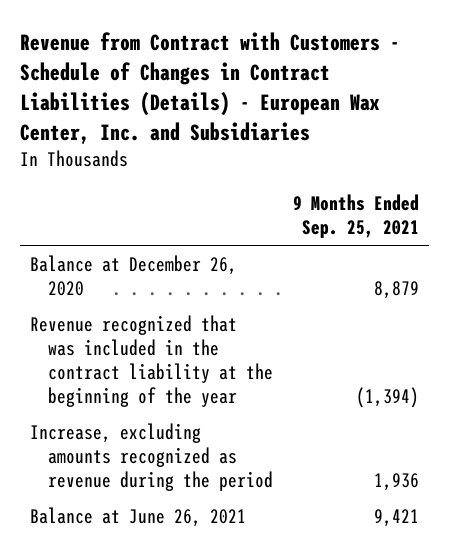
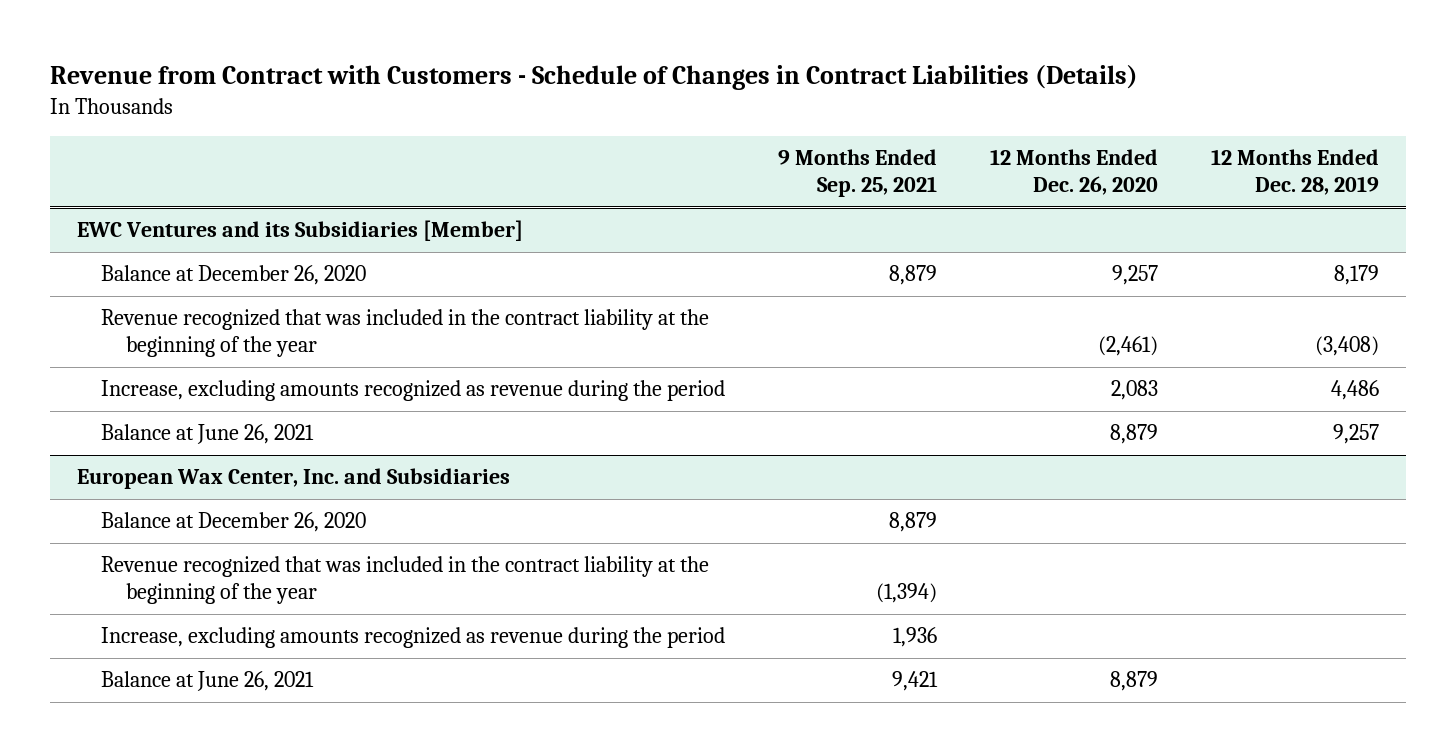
[20,31,401,144] Revenue from Contract with Customers - Schedule of Changes in Contract Liabilities (Details) - European Wax Center, Inc. and Subsidiaries -> [50,65,1139,91] Revenue from Contract with Customers - Schedule of Changes in Contract Liabilities (Details)
none -> [990,149,1159,196] 12 Months Ended Dec. 26, 2020
none -> [1211,149,1380,196] 12 Months Ended Dec. 28, 2019
none -> [76,220,523,242] EWC Ventures and its Subsidiaries [Member]
none -> [101,309,710,358] Revenue recognized that was included in the contract liability at the beginning of the year
none -> [101,380,726,402] Increase, excluding amounts recognized as revenue during the period
none -> [101,424,315,445] Balance at June 26, 2021
none -> [76,468,510,490] European Wax Center, Inc. and Subsidiaries
none -> [101,512,367,533] Balance at December 26, 2020

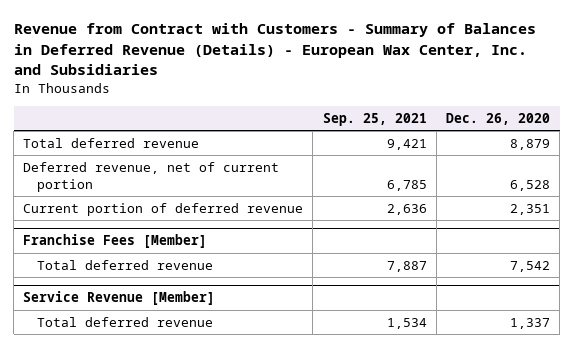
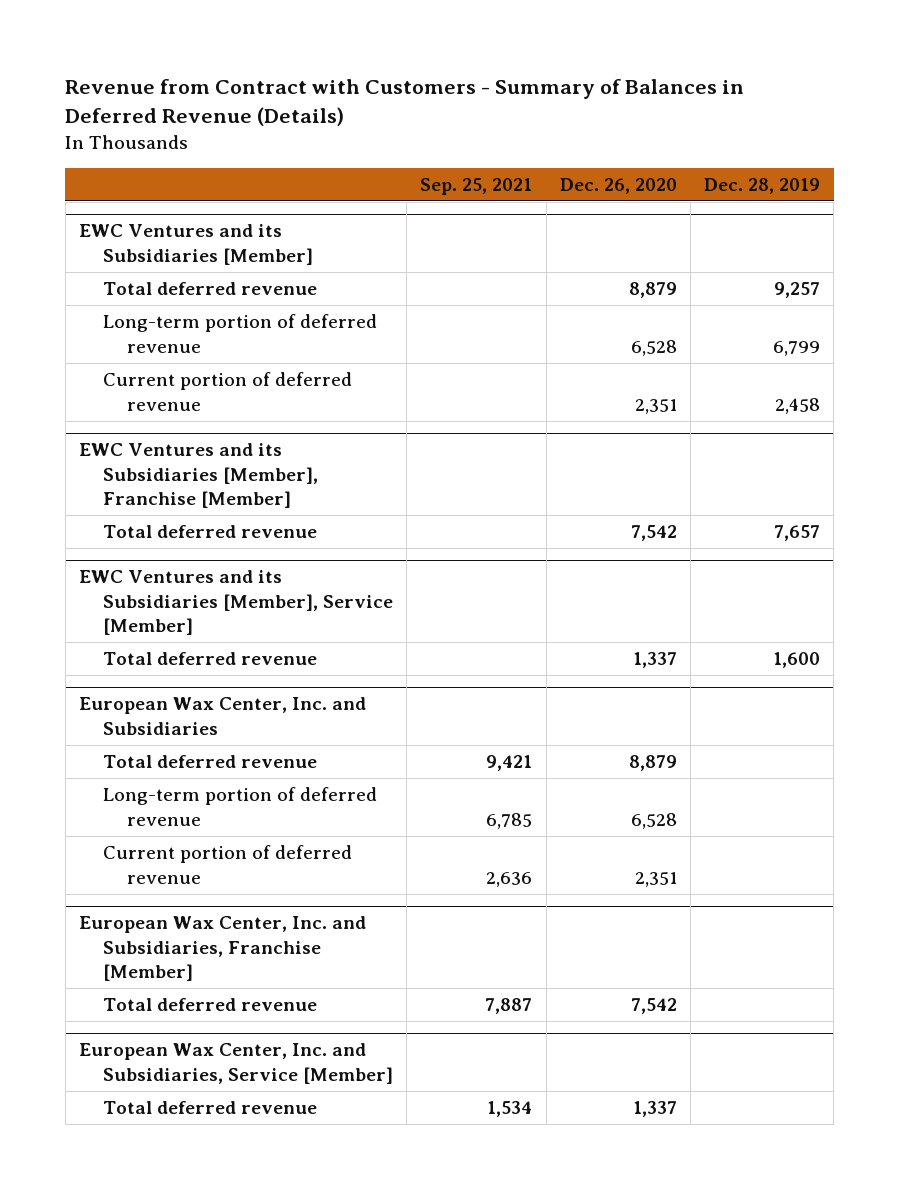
[13,23,536,76] Revenue from Contract with Customers - Summary of Balances in Deferred Revenue (Details) - European Wax Center, Inc. and Subsidiaries -> [65,79,745,127] Revenue from Contract with Customers - Summary of Balances in Deferred Revenue (Details)
none -> [704,177,821,194] Dec. 28, 2019
none -> [78,224,314,265] EWC Ventures and its Subsidiaries [Member]
none -> [103,282,318,296] Total deferred revenue
none -> [103,314,378,353] Long-term portion of deferred revenue
none -> [103,372,353,411] Current portion of deferred revenue
none -> [78,443,319,509] EWC Ventures and its Subsidiaries [Member], Franchise [Member]
none -> [103,525,318,539] Total deferred revenue
none -> [78,570,394,636] EWC Ventures and its Subsidiaries [Member], Service [Member]
none -> [103,652,318,666] Total deferred revenue
none -> [78,697,366,735] European Wax Center, Inc. and Subsidiaries
[23,161,280,192] Deferred revenue, net of current portion -> [103,787,378,826] Long-term portion of deferred revenue
[23,234,208,249] Franchise Fees [Member] -> none
none -> [78,916,366,982] European Wax Center, Inc. and Subsidiaries, Franchise [Member]
[23,291,216,306] Service Revenue [Member] -> none
none -> [78,1043,394,1084] European Wax Center, Inc. and Subsidiaries, Service [Member]

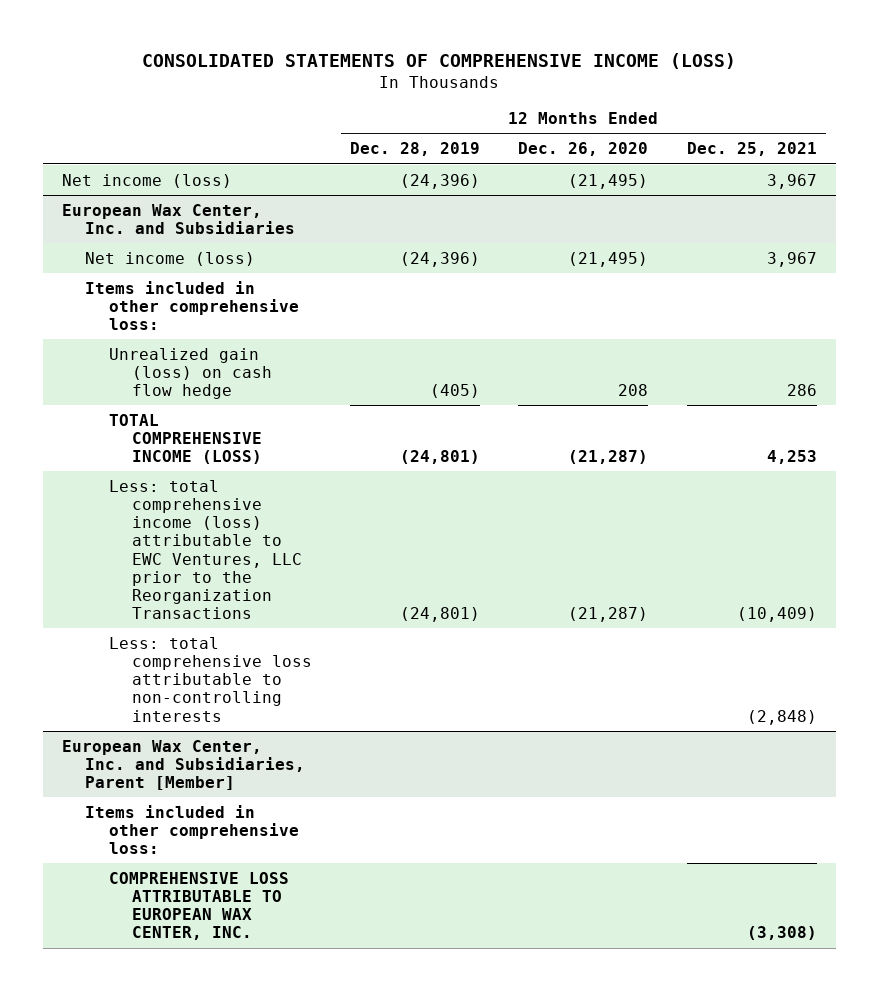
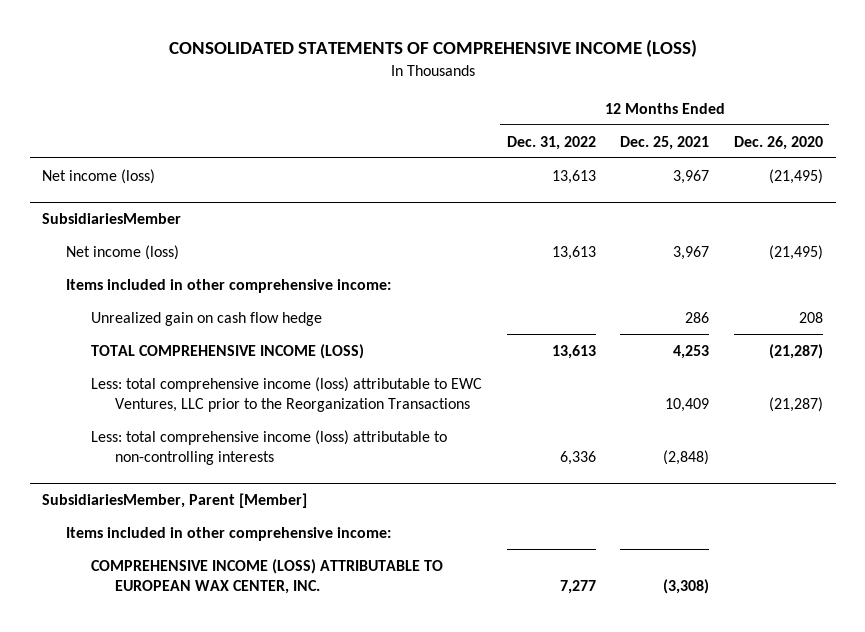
[350,142,481,157] Dec. 28, 2019 -> none
none -> [506,135,596,150] Dec. 31, 2022
[61,203,296,234] European Wax Center, Inc. and Subsidiaries -> [41,212,181,224] SubsidiariesMember
[85,280,299,331] Items included in other comprehensive loss: -> [66,278,392,293] Items included in other comprehensive income:
[108,347,272,400] Unrealized gain (loss) on cash flow hedge -> [90,311,322,326] Unrealized gain on cash flow hedge
[61,739,306,791] European Wax Center, Inc. and Subsidiaries, Parent [Member] -> none
[736,607,817,623] (10,409) -> [665,398,710,413] 10,409
[108,636,312,722] Less: total comprehensive loss attributable to non-controlling interests -> [90,429,447,466] Less: total comprehensive income (loss) attributable to non-controlling interests
none -> [41,492,307,508] SubsidiariesMember, Parent [Member]
[85,804,299,855] Items included in other comprehensive loss: -> [66,526,392,541] Items included in other comprehensive income:
[108,871,289,941] COMPREHENSIVE LOSS ATTRIBUTABLE TO EUROPEAN WAX CENTER, INC. -> [90,558,443,595] COMPREHENSIVE INCOME (LOSS) ATTRIBUTABLE TO EUROPEAN WAX CENTER, INC.

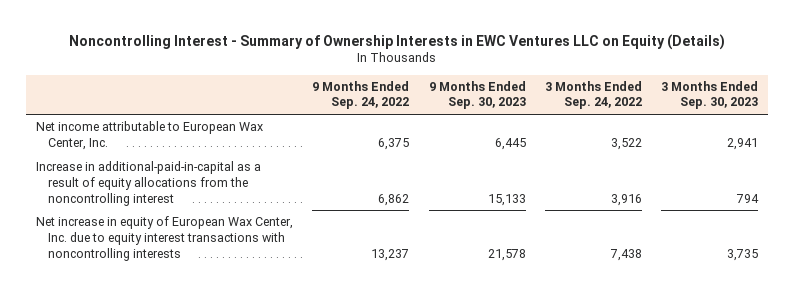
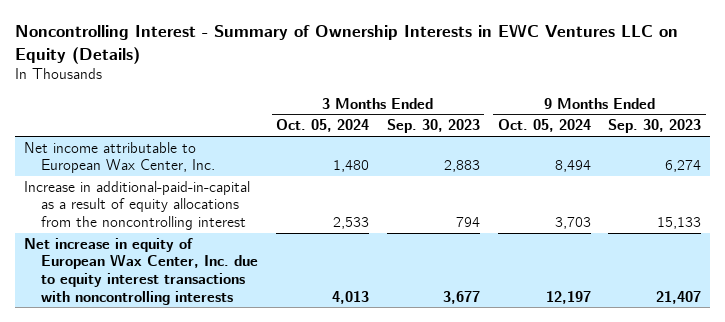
[312,80,410,110] 9 Months Ended Sep. 24, 2022 -> none
[544,80,642,110] 3 Months Ended Sep. 24, 2022 -> none
none -> [276,119,370,133] Oct. 05, 2024
none -> [497,119,591,133] Oct. 05, 2024
[494,137,526,150] 6,445 -> [665,160,702,173] 6,274
[727,137,759,150] 2,941 -> [443,160,480,173] 2,883
[487,248,526,261] 21,578 -> [656,290,702,304] 21,407
[727,248,759,261] 3,735 -> [442,290,480,304] 3,677

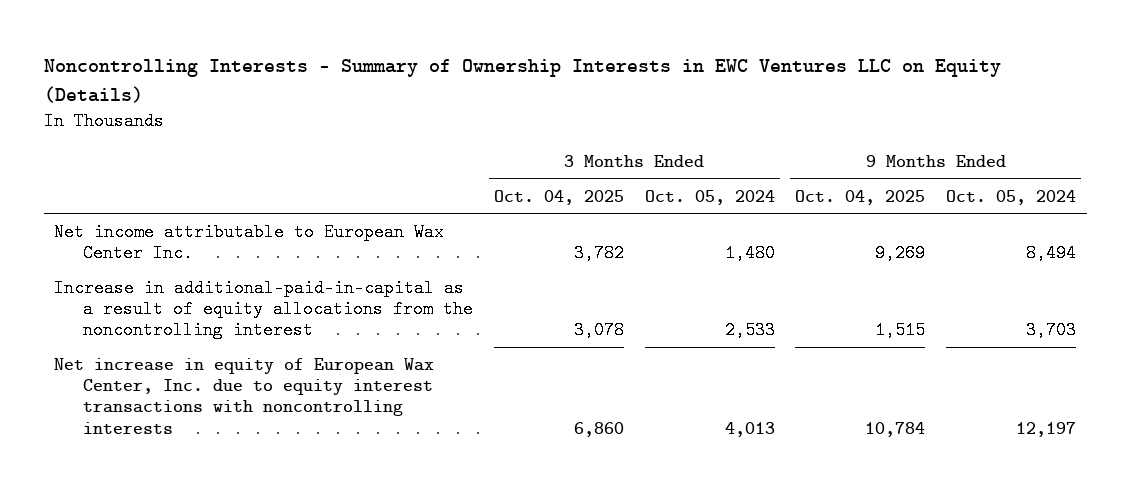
[15,24,679,64] Noncontrolling Interest - Summary of Ownership Interests in EWC Ventures LLC on Equity (Details) -> [43,59,1001,103] Noncontrolling Interests - Summary of Ownership Interests in EWC Ventures LLC on Equity (Details)
[386,119,480,134] Sep. 30, 2023 -> none
[608,119,702,134] Sep. 30, 2023 -> none
none -> [493,189,624,205] Oct. 04, 2025
none -> [795,189,926,205] Oct. 04, 2025
[23,141,216,174] Net income attributable to European Wax Center, Inc. -> [54,222,445,263] Net income attributable to European Wax Center Inc.

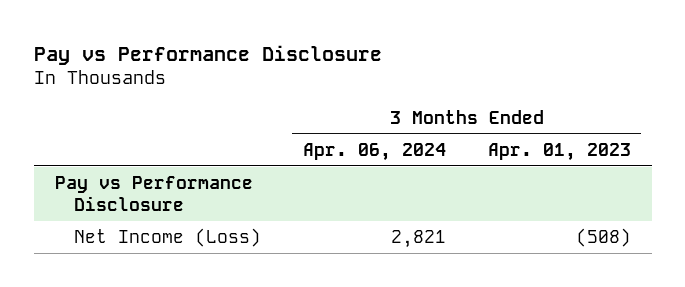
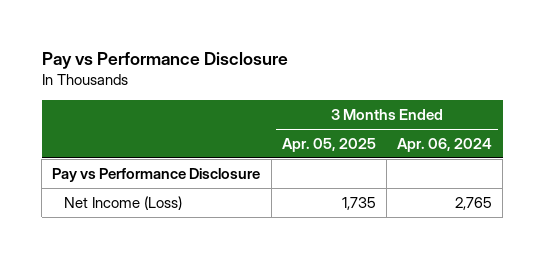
[487,142,631,161] Apr. 01, 2023 -> none
none -> [281,137,376,152] Apr. 05, 2025
[390,230,446,249] 2,821 -> [455,196,493,210] 2,765

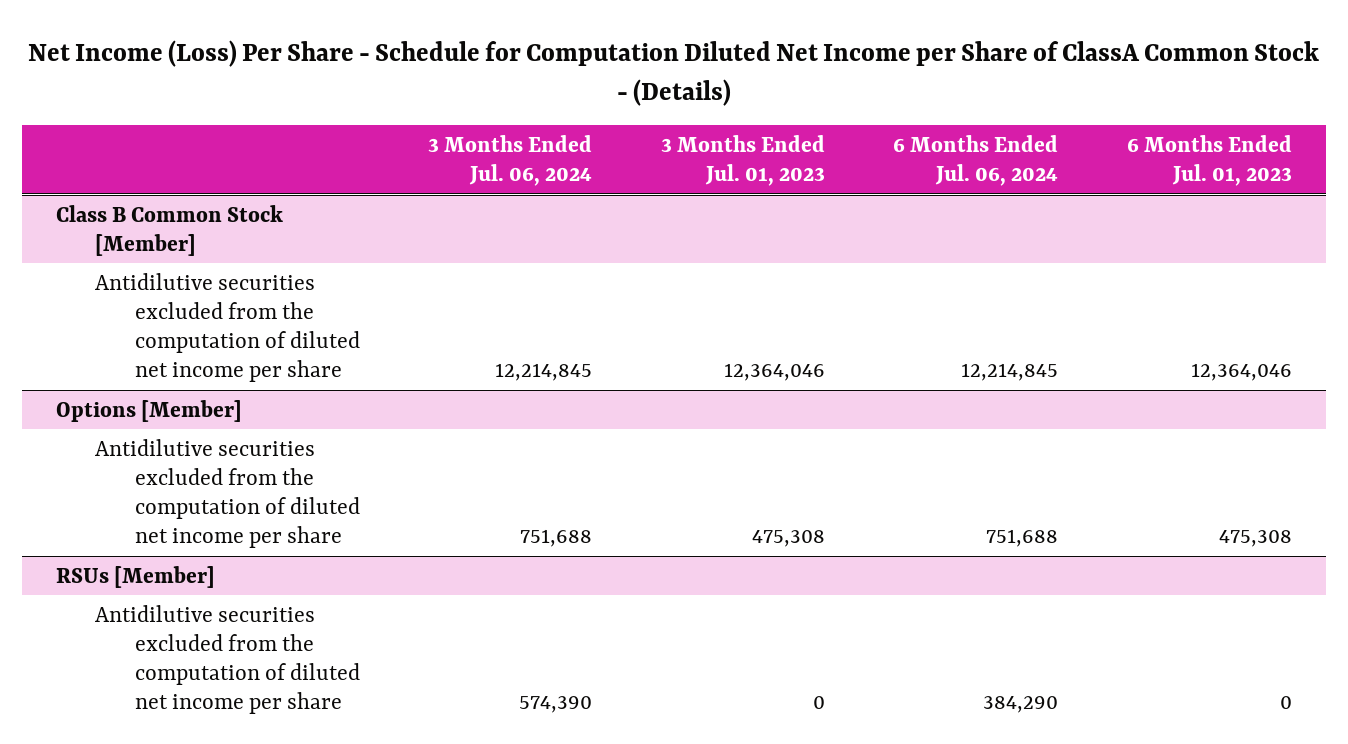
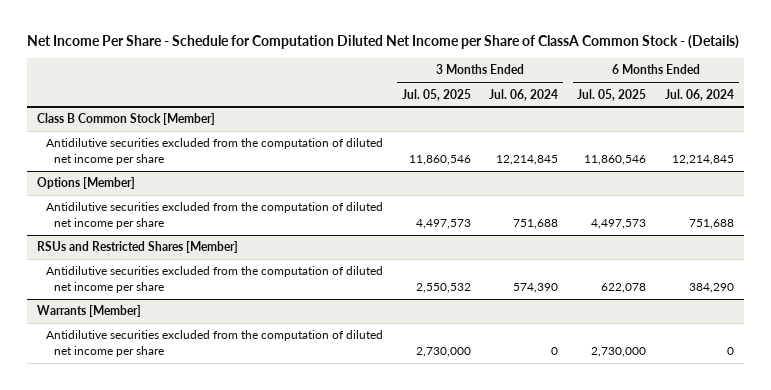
[27,39,1319,107] Net Income (Loss) Per Share - Schedule for Computation Diluted Net Income per Share of ClassA Common Stock - (Details) -> [27,34,740,49] Net Income Per Share - Schedule for Computation Diluted Net Income per Share of ClassA Common Stock - (Details)
[660,135,825,187] 3 Months Ended Jul. 01, 2023 -> none
[1126,135,1292,187] 6 Months Ended Jul. 01, 2023 -> none
none -> [401,88,471,101] Jul. 05, 2025
none -> [577,88,647,101] Jul. 05, 2025
[55,565,215,588] RSUs [Member] -> none
none -> [36,241,238,254] RSUs and Restricted Shares [Member]
none -> [36,305,141,318] Warrants [Member]
none -> [45,330,383,357] Antidilutive securities excluded from the computation of diluted net income per share

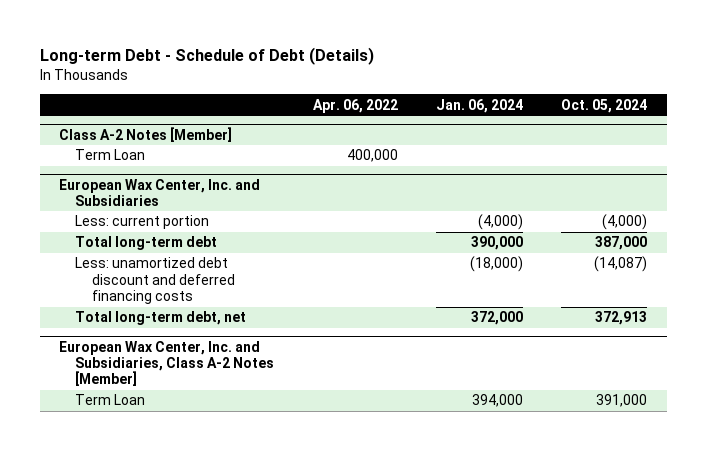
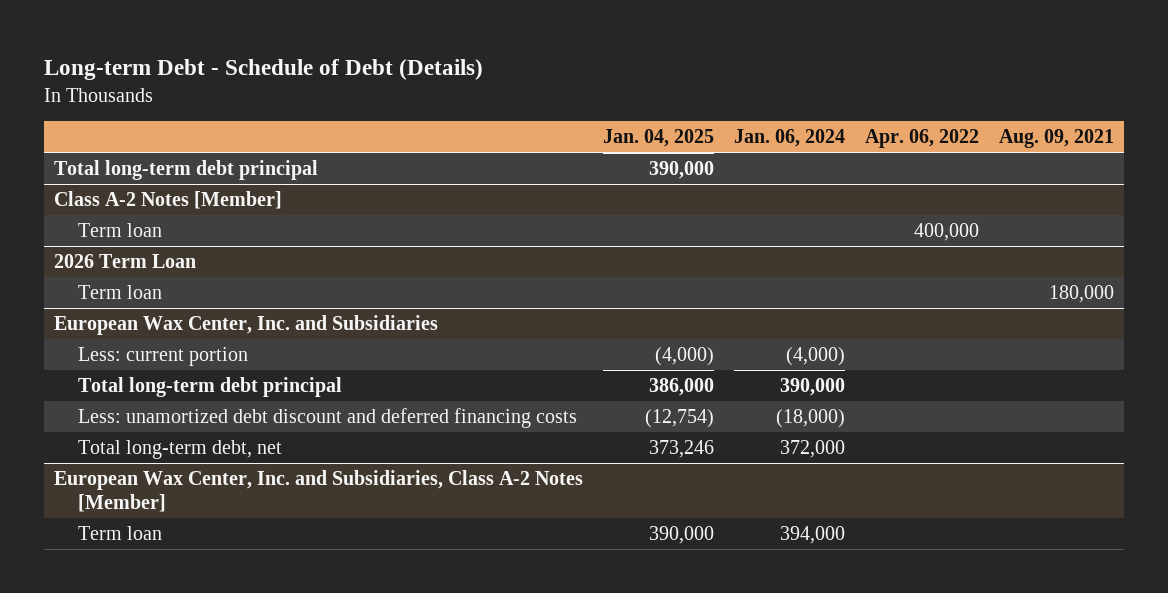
[561,98,648,113] Oct. 05, 2024 -> none
none -> [603,129,715,148] Jan. 04, 2025
none -> [999,129,1115,149] Aug. 09, 2021
none -> [54,159,319,180] Total long-term debt principal
[75,149,146,161] Term Loan -> [78,222,163,237] Term loan
none -> [54,253,197,268] 2026 Term Loan
none -> [78,284,163,299] Term loan
[75,236,218,251] Total long-term debt -> [78,376,343,397] Total long-term debt principal
[75,394,146,406] Term Loan -> [78,525,163,540] Term loan

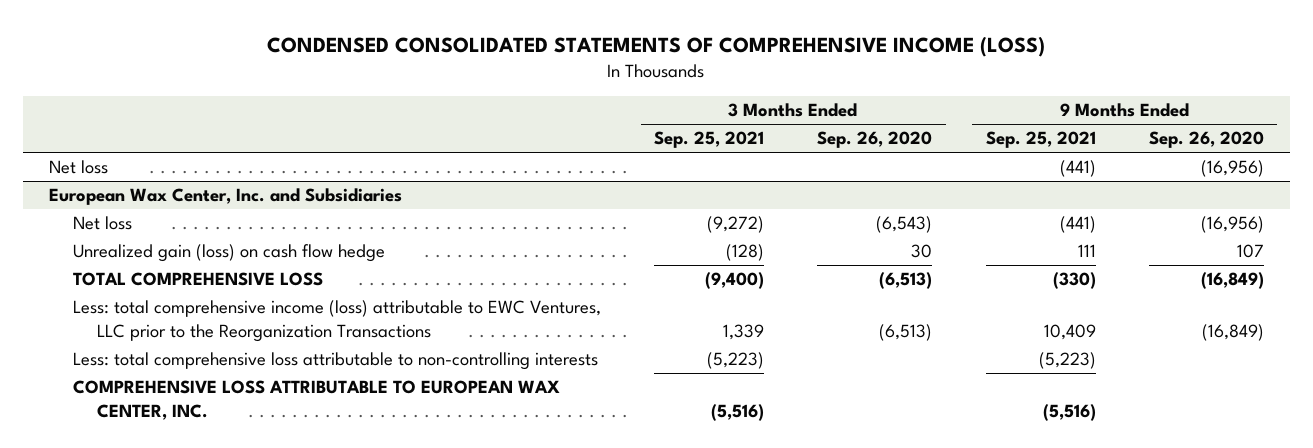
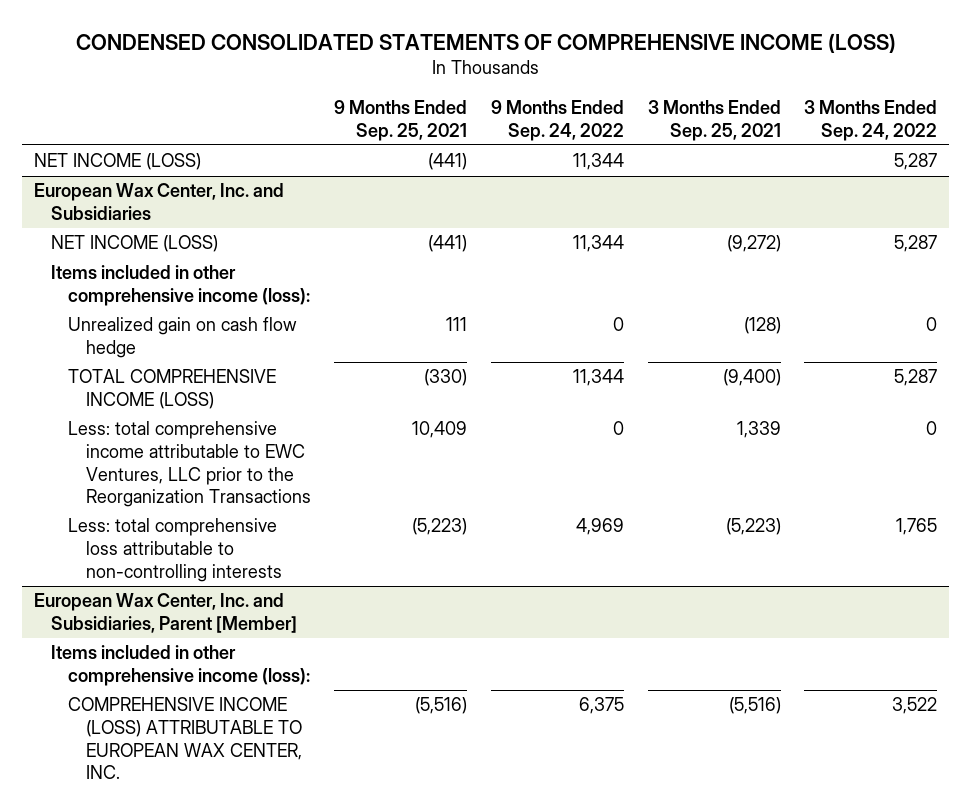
[817,131,933,149] Sep. 26, 2020 -> none
[1148,131,1264,149] Sep. 26, 2020 -> none
none -> [491,100,625,141] 9 Months Ended Sep. 24, 2022
none -> [804,100,938,141] 3 Months Ended Sep. 24, 2022
[49,160,109,175] Net loss -> [33,153,201,171] NET INCOME (LOSS)
[73,216,133,231] Net loss -> [51,235,219,253] NET INCOME (LOSS)
none -> [51,265,311,306] Items included in other comprehensive income (loss):
[73,244,386,263] Unrealized gain (loss) on cash flow hedge -> [68,317,298,358] Unrealized gain on cash flow hedge
[73,272,324,287] TOTAL COMPREHENSIVE LOSS -> [68,369,277,409] TOTAL COMPREHENSIVE INCOME (LOSS)
[73,300,602,342] Less: total comprehensive income (loss) attributable to EWC Ventures, LLC prior to the Reorganization Transactions -> [68,421,311,508] Less: total comprehensive income attributable to EWC Ventures, LLC prior to the Reorganization Transactions
none -> [33,593,298,633] European Wax Center, Inc. and Subsidiaries, Parent [Member]
none -> [51,645,311,686] Items included in other comprehensive income (loss):
[73,380,561,420] COMPREHENSIVE LOSS ATTRIBUTABLE TO EUROPEAN WAX CENTER, INC. -> [68,697,302,780] COMPREHENSIVE INCOME (LOSS) ATTRIBUTABLE TO EUROPEAN WAX CENTER, INC.

